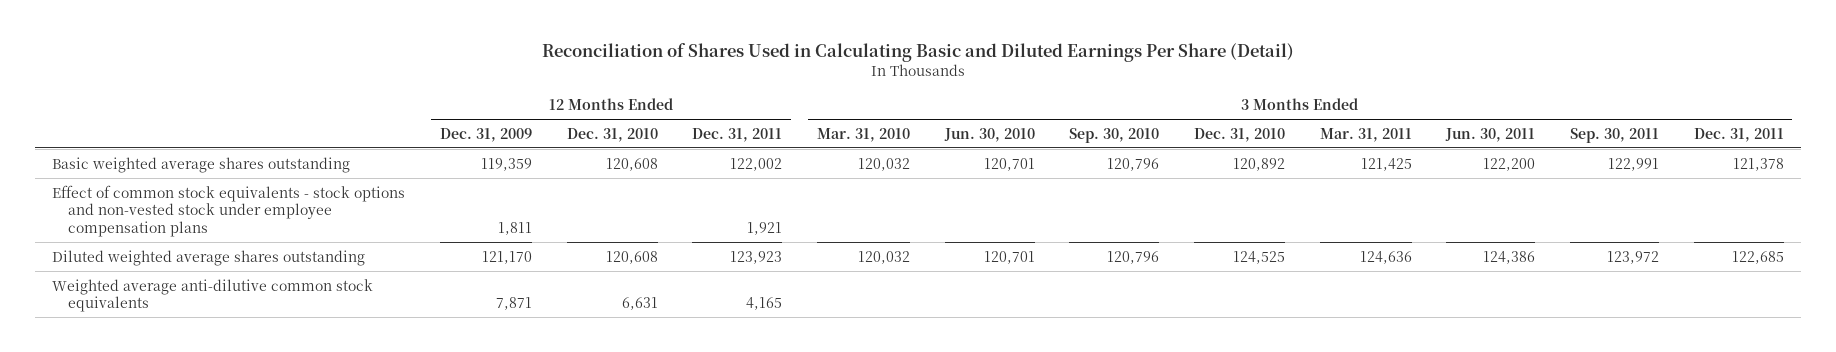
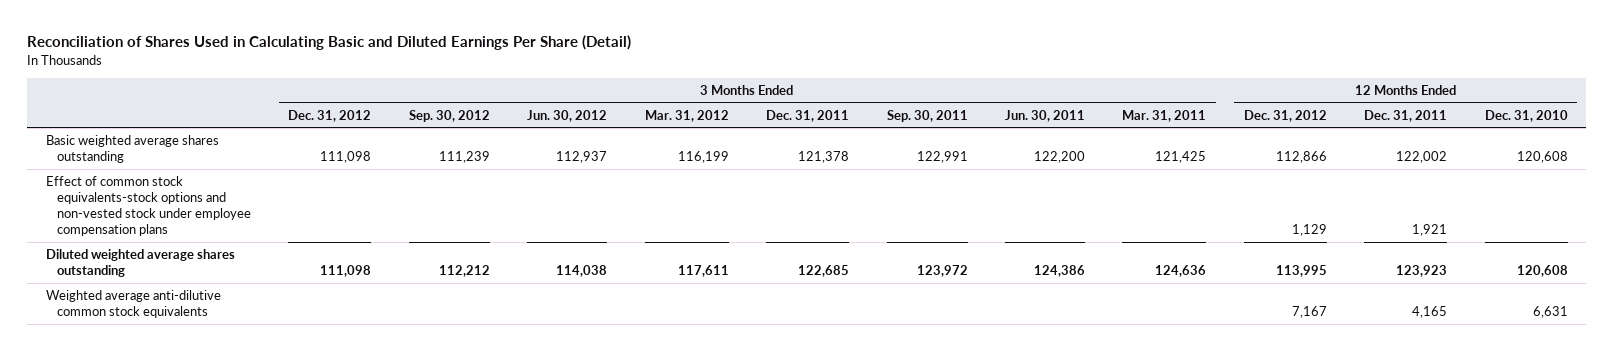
[439,127,532,142] Dec. 31, 2009 -> none
[816,127,910,142] Mar. 31, 2010 -> none
[943,127,1035,142] Jun. 30, 2010 -> none
[1069,127,1160,143] Sep. 30, 2010 -> none
[1194,127,1286,142] Dec. 31, 2010 -> none
none -> [288,109,372,122] Dec. 31, 2012
none -> [408,109,490,122] Sep. 30, 2012
none -> [527,109,608,122] Jun. 30, 2012
none -> [644,109,729,122] Mar. 31, 2012
none -> [1243,109,1327,122] Dec. 31, 2012
[52,184,406,238] Effect of common stock equivalents - stock options and non-vested stock under employee compensation plans -> [45,175,251,237] Effect of common stock equivalents-stock options and non-vested stock under employee compensation plans

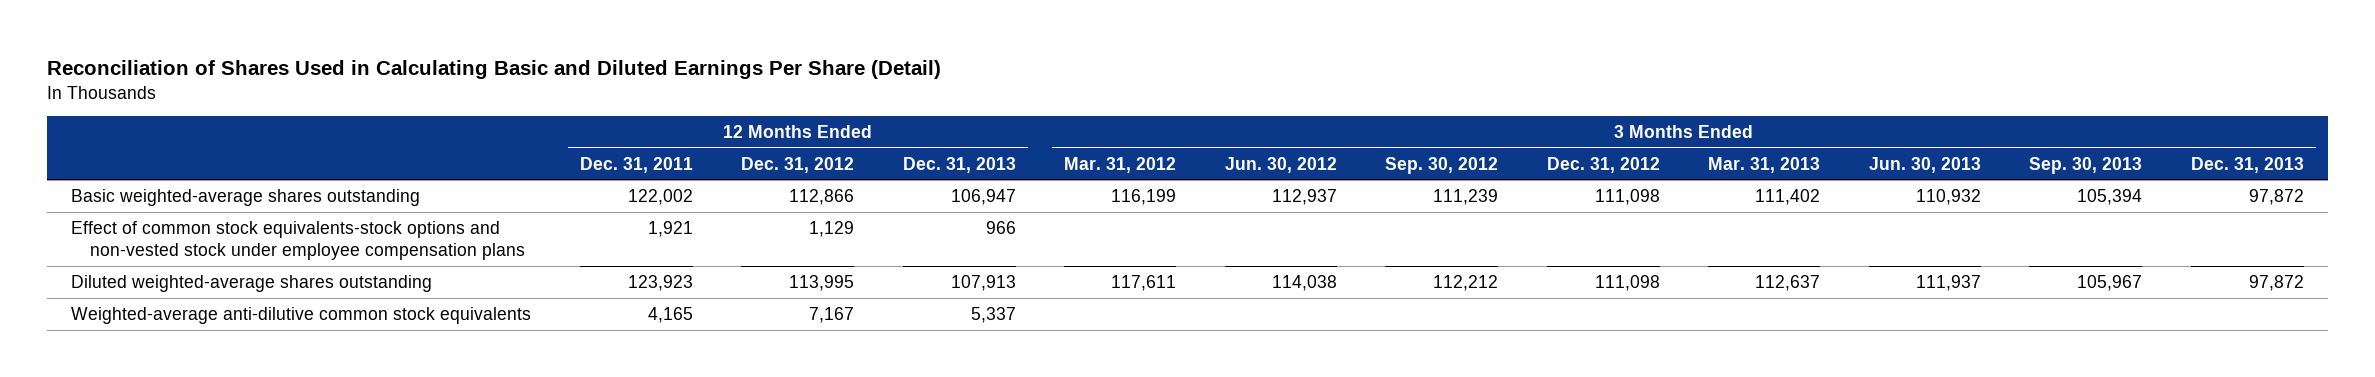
[766,109,850,122] Dec. 31, 2011 -> none
[886,109,968,122] Sep. 30, 2011 -> none
[1004,109,1085,122] Jun. 30, 2011 -> none
[1122,109,1207,122] Mar. 31, 2011 -> none
[1484,109,1568,122] Dec. 31, 2010 -> none
none -> [902,156,1016,173] Dec. 31, 2013
none -> [1708,156,1821,173] Mar. 31, 2013
none -> [1868,156,1981,173] Jun. 30, 2013
none -> [2029,156,2143,174] Sep. 30, 2013
none -> [2190,156,2304,173] Dec. 31, 2013
[45,134,219,164] Basic weighted average shares outstanding -> [71,188,421,206] Basic weighted-average shares outstanding
[45,248,235,278] Diluted weighted average shares outstanding -> [71,274,433,292] Diluted weighted-average shares outstanding
[45,289,221,319] Weighted average anti-dilutive common stock equivalents -> [71,306,532,324] Weighted-average anti-dilutive common stock equivalents

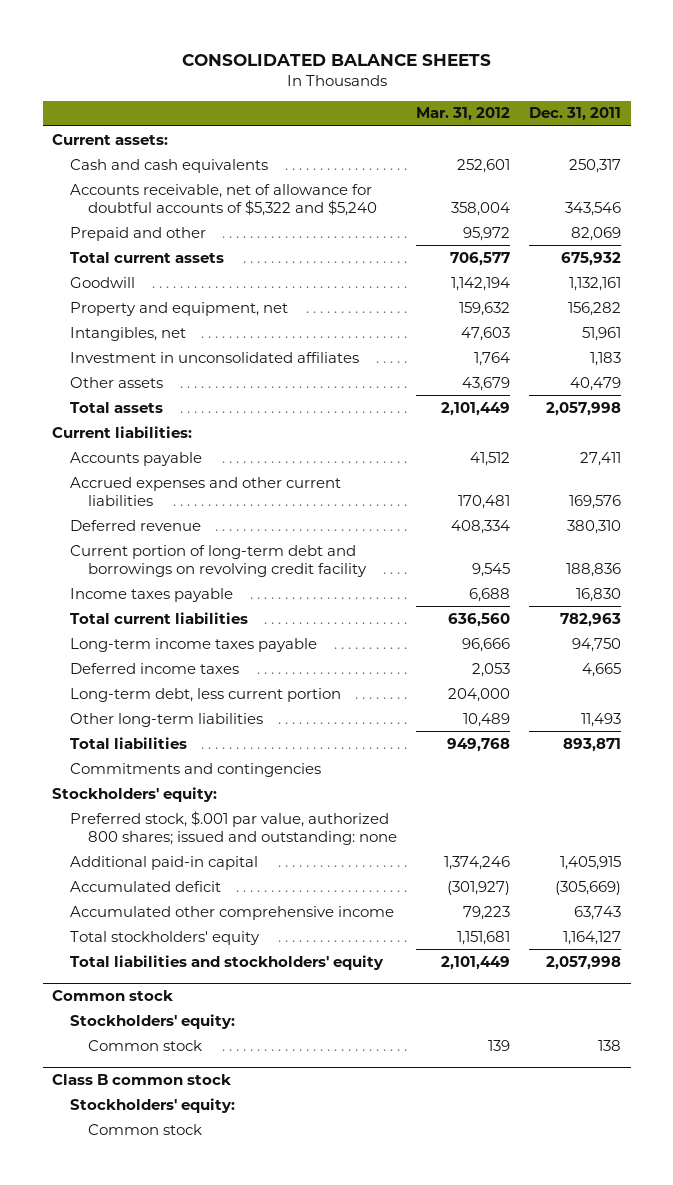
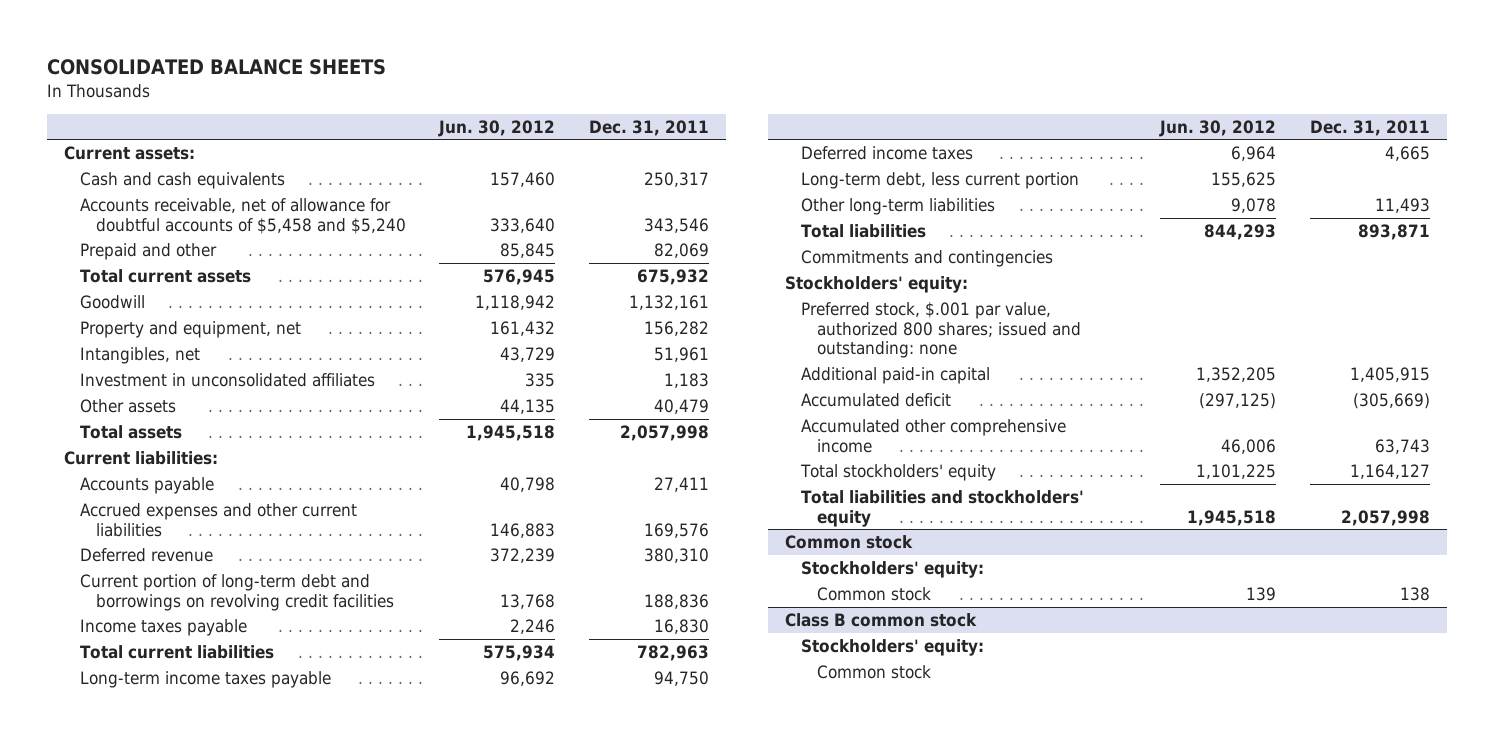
[416,107,511,122] Mar. 31, 2012 -> none
none -> [438,119,556,137] Jun. 30, 2012
[70,183,378,217] Accounts receivable, net of allowance for doubtful accounts of $5,322 and $5,240 -> [79,198,406,234] Accounts receivable, net of allowance for doubtful accounts of $5,458 and $5,240
[70,544,368,578] Current portion of long-term debt and borrowings on revolving credit facility -> [79,574,394,611] Current portion of long-term debt and borrowings on revolving credit facilities

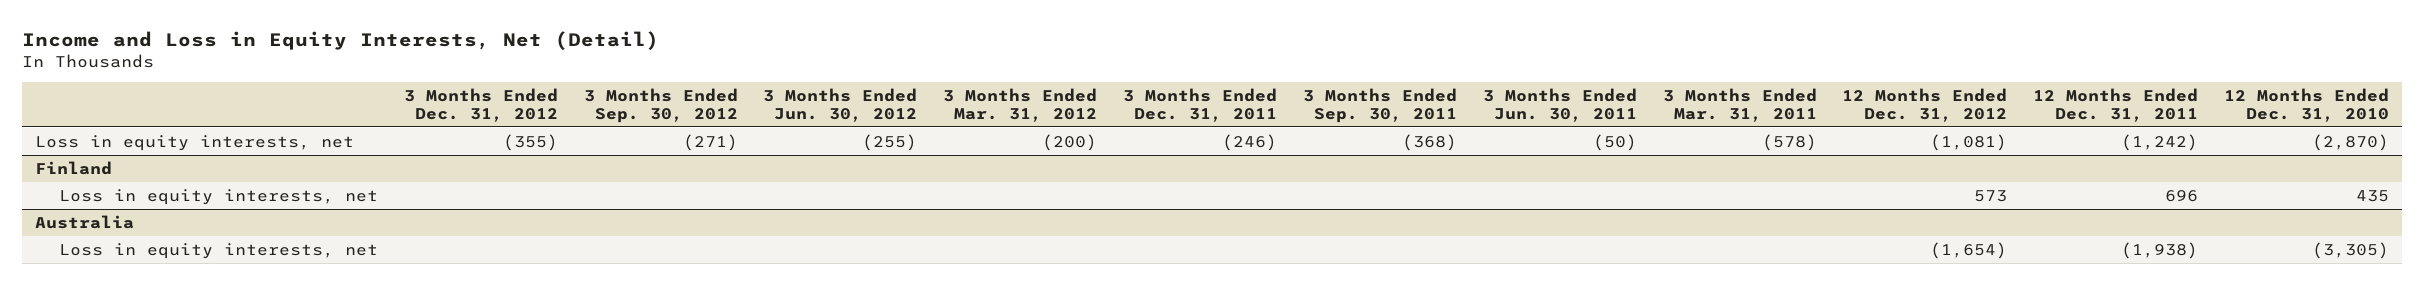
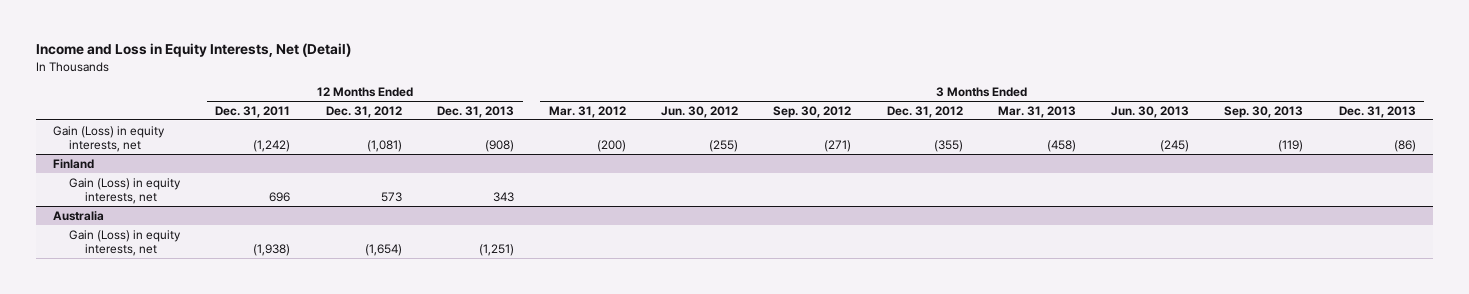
[1123,87,1278,123] 3 Months Ended Dec. 31, 2011 -> none
[1302,87,1457,124] 3 Months Ended Sep. 30, 2011 -> none
[1482,87,1637,123] 3 Months Ended Jun. 30, 2011 -> none
[1662,87,1817,123] 3 Months Ended Mar. 31, 2011 -> none
[2224,87,2390,123] 12 Months Ended Dec. 31, 2010 -> none
none -> [436,105,514,118] Dec. 31, 2013
none -> [997,105,1076,118] Mar. 31, 2013
none -> [1111,105,1190,118] Jun. 30, 2013
none -> [1224,105,1304,118] Sep. 30, 2013
none -> [1338,105,1416,118] Dec. 31, 2013
[34,134,354,151] Loss in equity interests, net -> [53,125,166,153] Gain (Loss) in equity interests, net
[59,188,379,205] Loss in equity interests, net -> [69,177,182,205] Gain (Loss) in equity interests, net
[59,242,379,259] Loss in equity interests, net -> [69,229,182,257] Gain (Loss) in equity interests, net

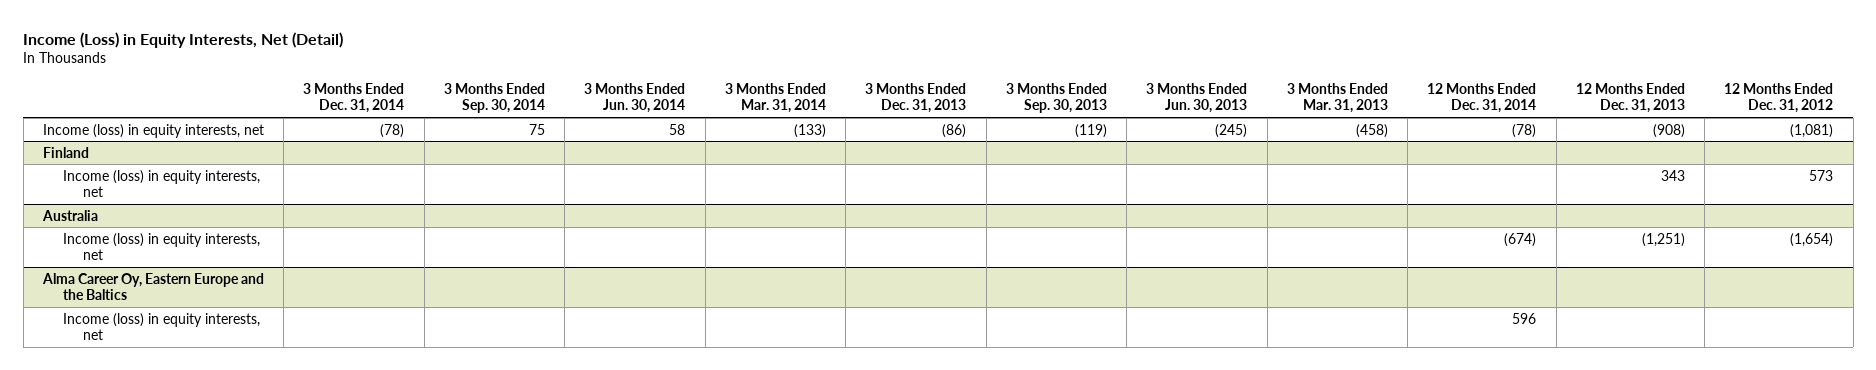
[35,43,351,58] Income and Loss in Equity Interests, Net (Detail) -> [23,31,344,48] Income (Loss) in Equity Interests, Net (Detail)
[215,105,291,118] Dec. 31, 2011 -> none
[549,105,627,118] Mar. 31, 2012 -> none
[661,105,739,118] Jun. 30, 2012 -> none
[773,105,852,118] Sep. 30, 2012 -> none
[886,105,963,118] Dec. 31, 2012 -> none
none -> [303,82,405,114] 3 Months Ended Dec. 31, 2014
none -> [443,82,545,114] 3 Months Ended Sep. 30, 2014
none -> [584,82,686,114] 3 Months Ended Jun. 30, 2014
none -> [724,82,826,114] 3 Months Ended Mar. 31, 2014
none -> [1427,82,1537,114] 12 Months Ended Dec. 31, 2014
[53,125,166,153] Gain (Loss) in equity interests, net -> [42,123,264,138] Income (loss) in equity interests, net
[69,177,182,205] Gain (Loss) in equity interests, net -> [62,169,260,198] Income (loss) in equity interests, net
[69,229,182,257] Gain (Loss) in equity interests, net -> [62,232,260,261] Income (loss) in equity interests, net
none -> [41,272,264,301] Alma Career Oy, Eastern Europe and the Baltics
none -> [62,312,260,341] Income (loss) in equity interests, net

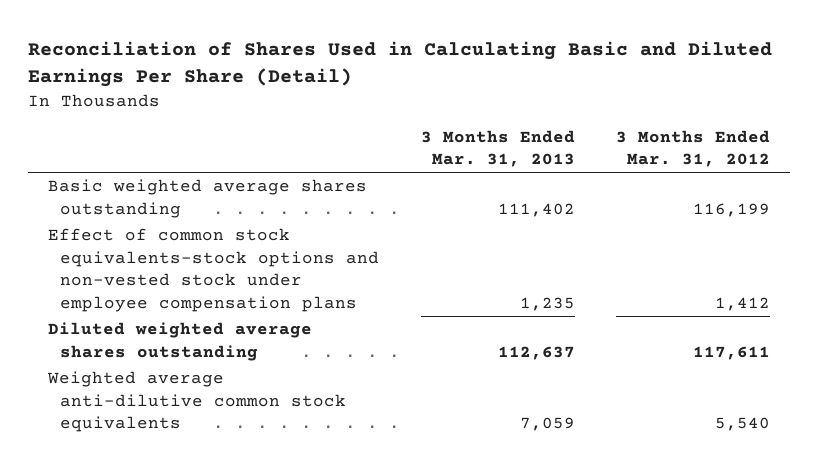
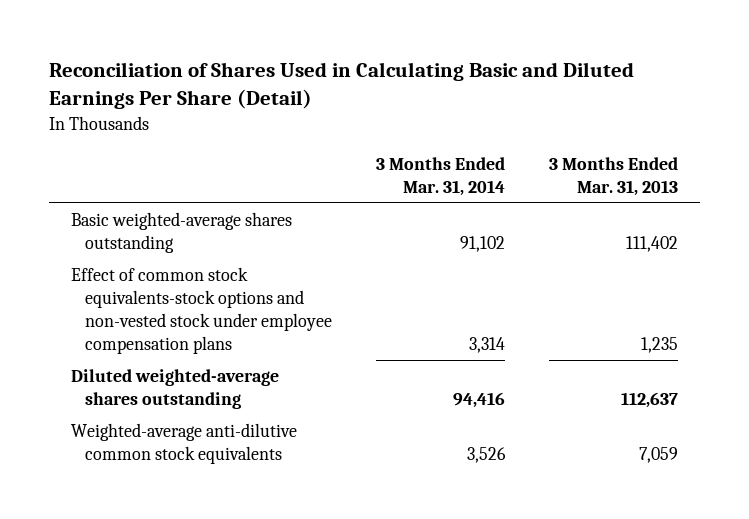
[615,129,770,168] 3 Months Ended Mar. 31, 2012 -> none
none -> [376,156,506,196] 3 Months Ended Mar. 31, 2014
[48,179,368,218] Basic weighted average shares outstanding -> [70,212,292,254] Basic weighted-average shares outstanding
[48,322,313,361] Diluted weighted average shares outstanding -> [70,369,279,410] Diluted weighted-average shares outstanding
[47,371,347,433] Weighted average anti-dilutive common stock equivalents -> [70,423,297,465] Weighted-average anti-dilutive common stock equivalents

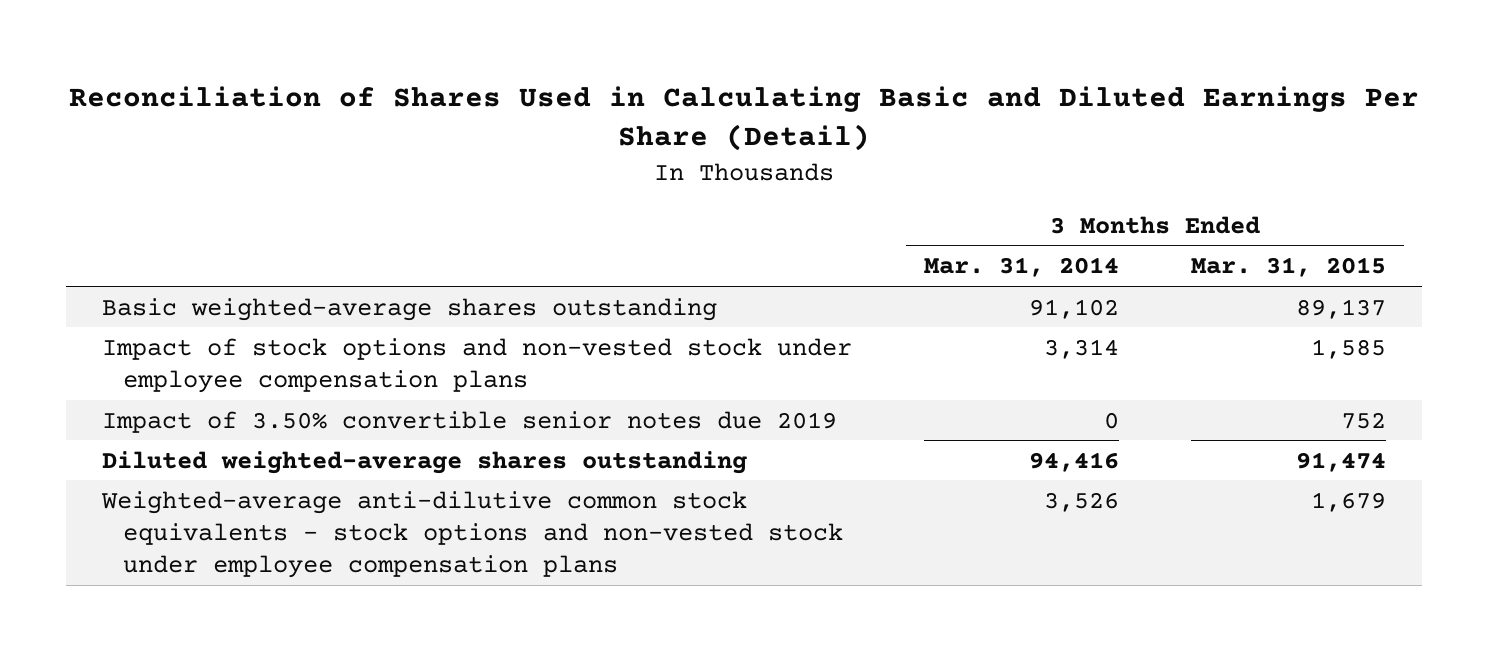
[549,156,679,196] 3 Months Ended Mar. 31, 2013 -> none
none -> [1190,257,1386,278] Mar. 31, 2015
[70,267,333,355] Effect of common stock equivalents-stock options and non-vested stock under employee compensation plans -> [101,337,852,393] Impact of stock options and non-vested stock under employee compensation plans
none -> [101,410,837,433] Impact of 3.50% convertible senior notes due 2019
[70,423,297,465] Weighted-average anti-dilutive common stock equivalents -> [100,490,843,579] Weighted-average anti-dilutive common stock equivalents - stock options and non-vested stock under employee compensation plans

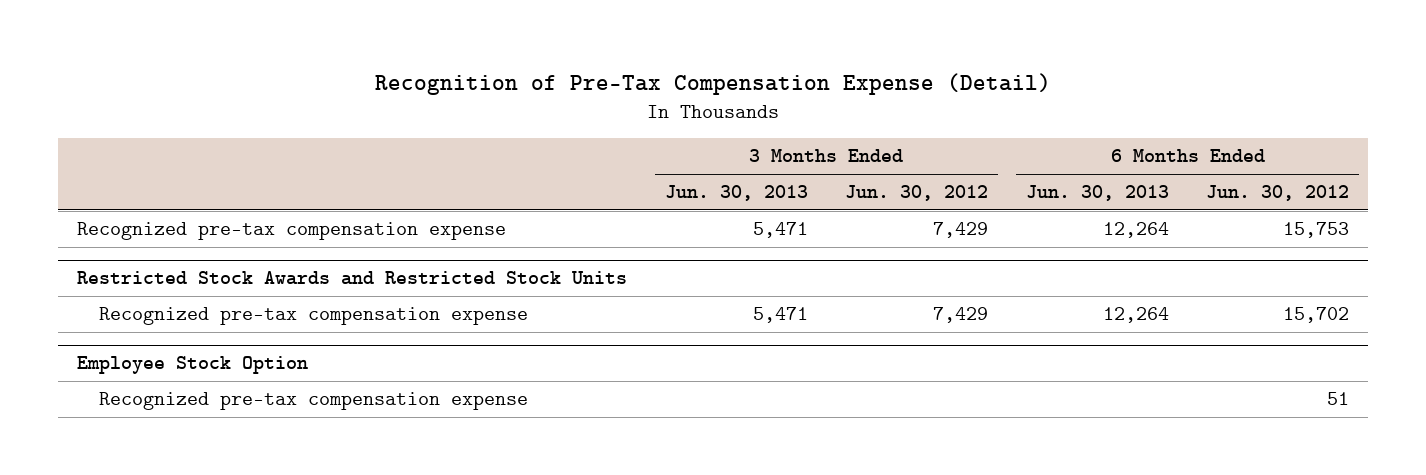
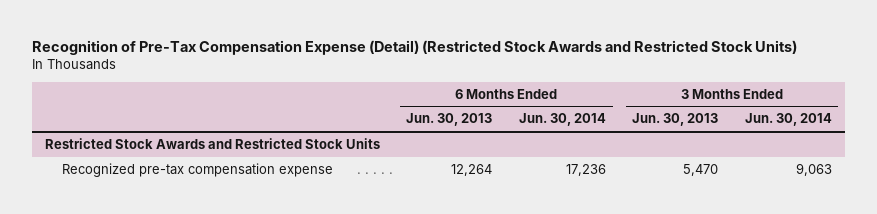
[375,73,1052,96] Recognition of Pre-Tax Compensation Expense (Detail) -> [31,39,797,55] Recognition of Pre-Tax Compensation Expense (Detail) (Restricted Stock Awards and Restricted Stock Units)
[845,185,989,202] Jun. 30, 2012 -> none
[1206,185,1350,202] Jun. 30, 2012 -> none
none -> [518,113,606,127] Jun. 30, 2014
none -> [744,113,832,127] Jun. 30, 2014
[76,222,506,241] Recognized pre-tax compensation expense -> none
[76,356,308,375] Employee Stock Option -> none
[98,392,528,411] Recognized pre-tax compensation expense -> none
[752,307,808,324] 5,471 -> [683,164,719,177] 5,470

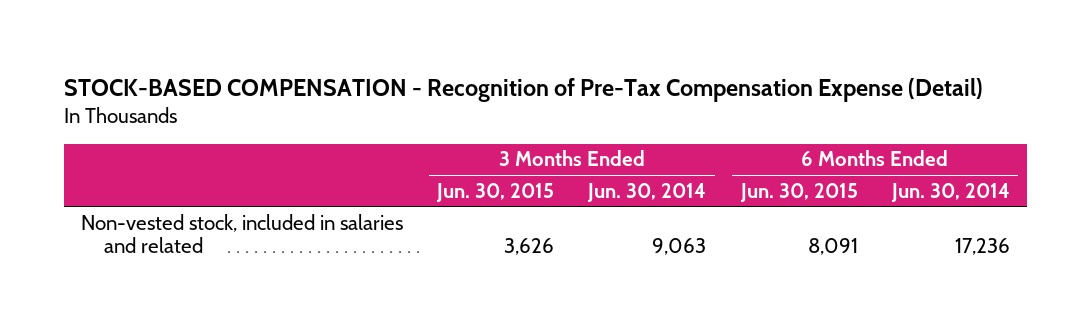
[31,39,797,55] Recognition of Pre-Tax Compensation Expense (Detail) (Restricted Stock Awards and Restricted Stock Units) -> [63,77,983,102] STOCK-BASED COMPENSATION - Recognition of Pre-Tax Compensation Expense (Detail)
[406,113,493,127] Jun. 30, 2013 -> none
[632,113,719,127] Jun. 30, 2013 -> none
none -> [436,182,555,202] Jun. 30, 2015
none -> [739,182,858,202] Jun. 30, 2015
[44,138,380,150] Restricted Stock Awards and Restricted Stock Units -> none
[62,163,334,178] Recognized pre-tax compensation expense -> [80,213,403,254] Non-vested stock, included in salaries and related

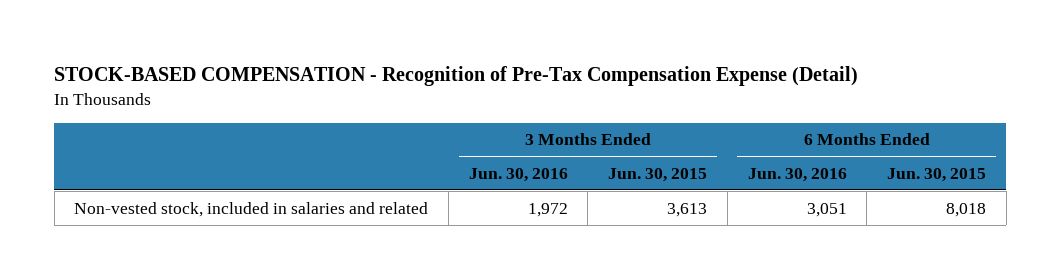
[587,182,707,202] Jun. 30, 2014 -> none
[890,182,1010,202] Jun. 30, 2014 -> none
none -> [468,167,568,182] Jun. 30, 2016
none -> [747,167,847,182] Jun. 30, 2016
[504,238,555,256] 3,626 -> [667,202,708,217] 3,613
[807,238,858,256] 8,091 -> [945,202,986,217] 8,018

